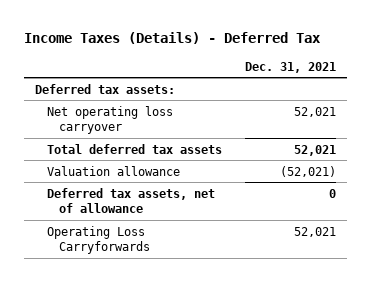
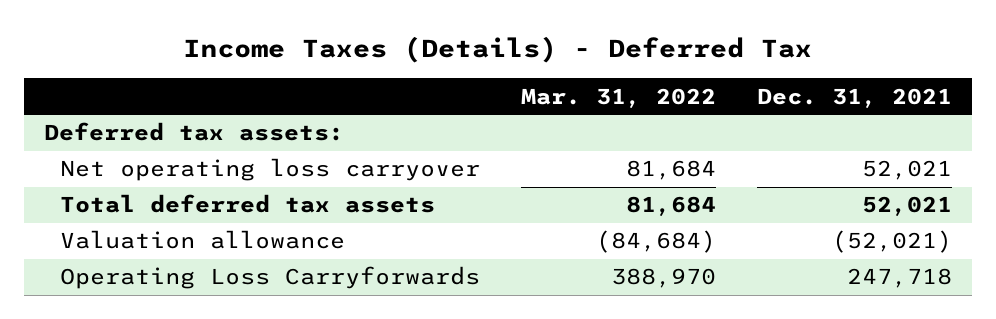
none -> [520,87,716,108] Mar. 31, 2022
[47,187,216,213] Deferred tax assets, net of allowance -> none
[293,226,336,237] 52,021 -> [846,268,952,289] 247,718

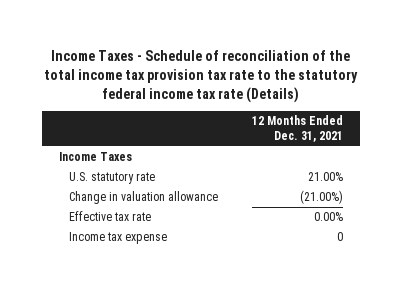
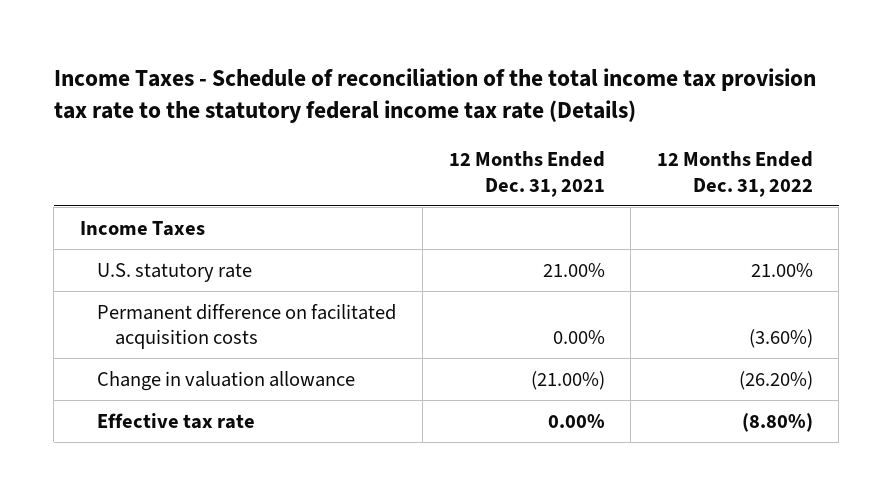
none -> [656,150,813,197] 12 Months Ended Dec. 31, 2022
none -> [97,303,397,350] Permanent difference on facilitated acquisition costs
[68,232,167,245] Income tax expense -> none

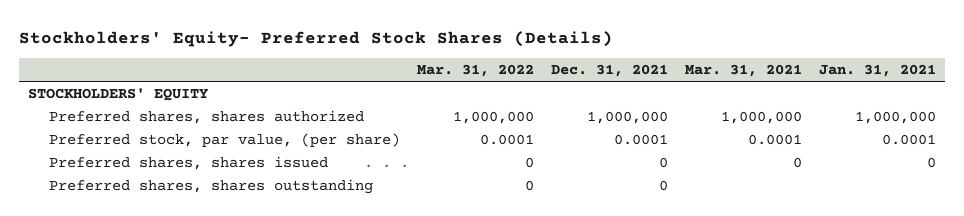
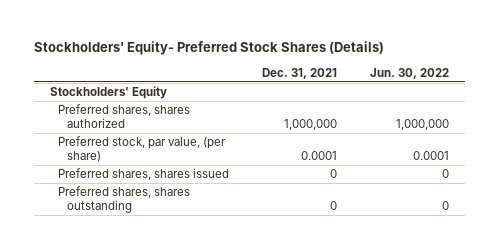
[417,64,535,78] Mar. 31, 2022 -> none
[685,64,803,78] Mar. 31, 2021 -> none
[819,64,937,78] Jan. 31, 2021 -> none
none -> [369,67,449,79] Jun. 30, 2022
[27,87,208,101] STOCKHOLDERS' EQUITY -> [50,86,168,100] Stockholders' Equity

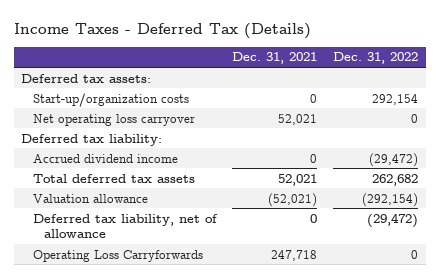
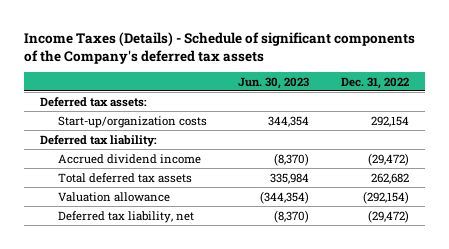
[13,22,311,39] Income Taxes - Deferred Tax (Details) -> [24,31,416,64] Income Taxes (Details) - Schedule of significant components of the Company's deferred tax assets
[232,52,318,65] Dec. 31, 2021 -> none
none -> [238,76,310,89] Jun. 30, 2023
[32,113,195,126] Net operating loss carryover -> none
[32,249,203,262] Operating Loss Carryforwards -> none
[32,213,218,239] Deferred tax liability, net of allowance -> [57,210,194,223] Deferred tax liability, net

